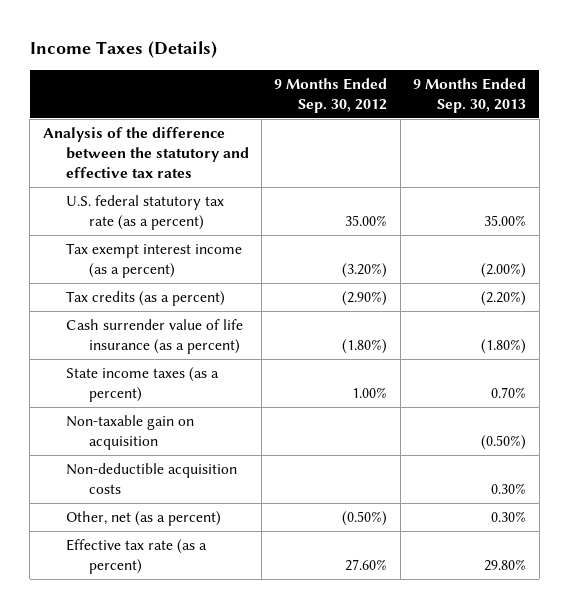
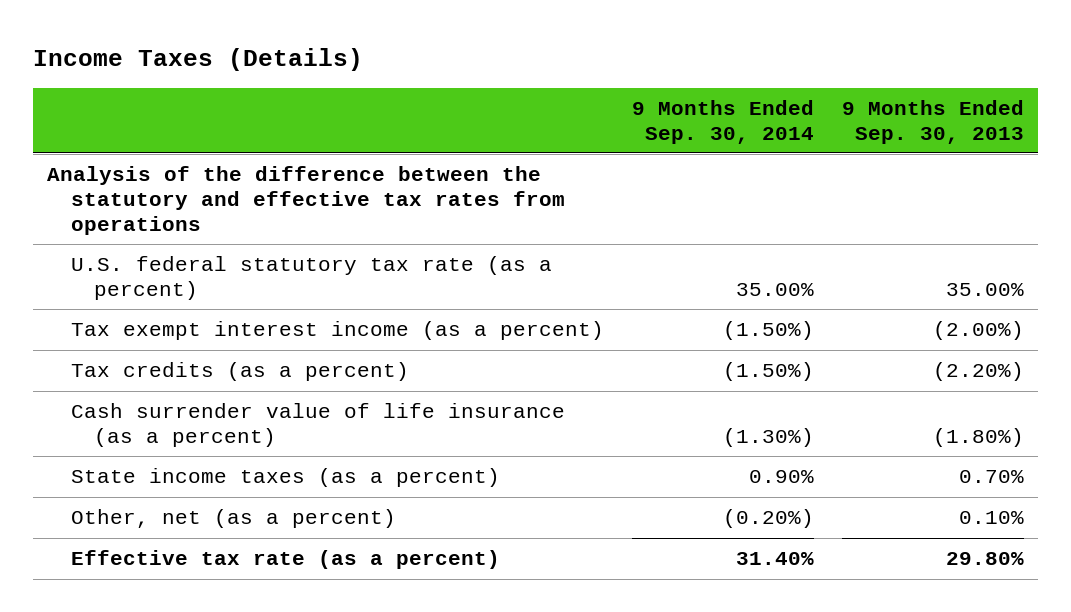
[274,77,388,113] 9 Months Ended Sep. 30, 2012 -> none
none -> [631,99,814,144] 9 Months Ended Sep. 30, 2014
[42,127,249,178] Analysis of the difference between the statutory and effective tax rates -> [47,166,565,235] Analysis of the difference between the statutory and effective tax rates from operations
[65,415,194,450] Non-taxable gain on acquisition -> none
[65,463,237,494] Non-deductible acquisition costs -> none
[491,511,527,523] 0.30% -> [958,511,1024,525] 0.10%

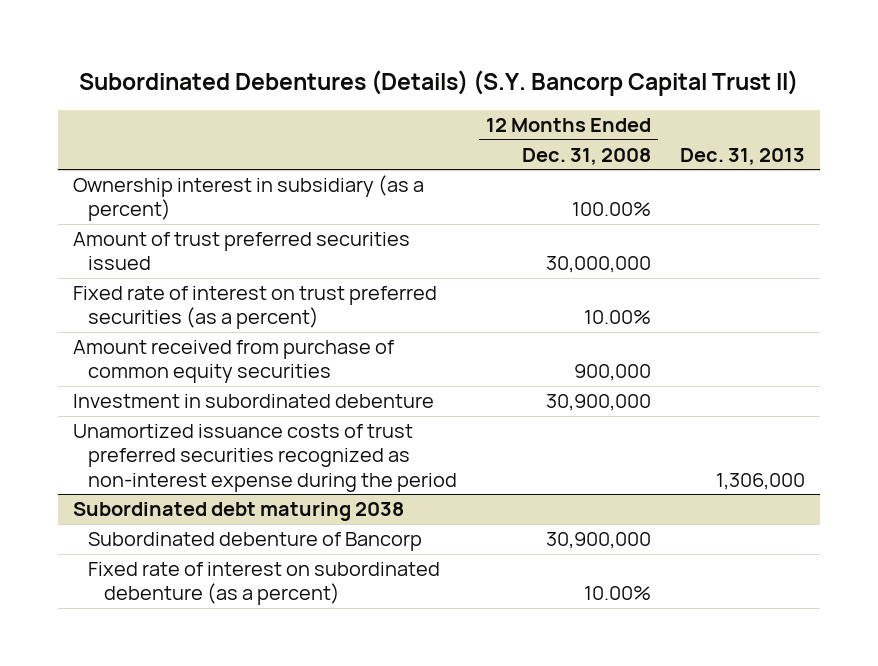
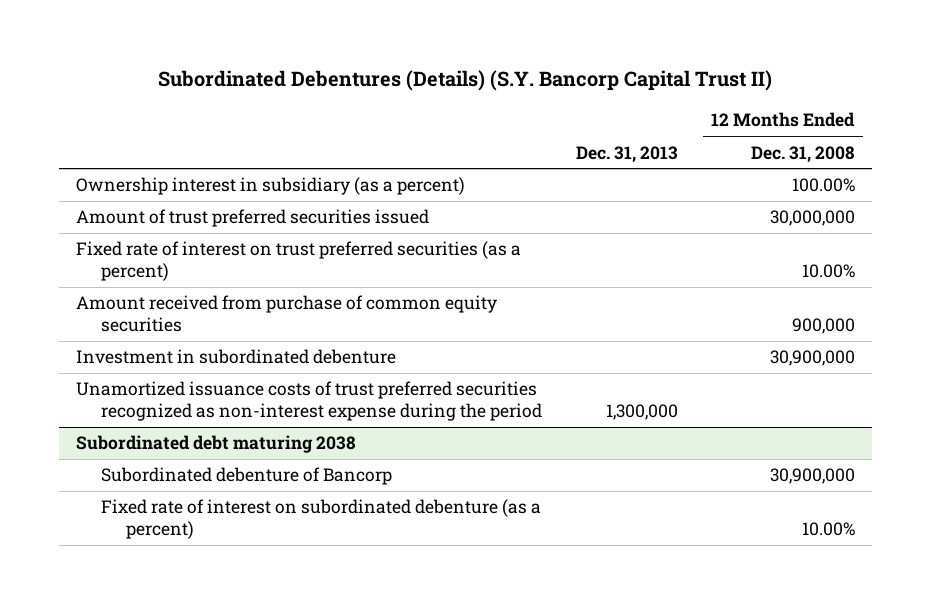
[716,472,806,490] 1,306,000 -> [605,404,678,421] 1,300,000

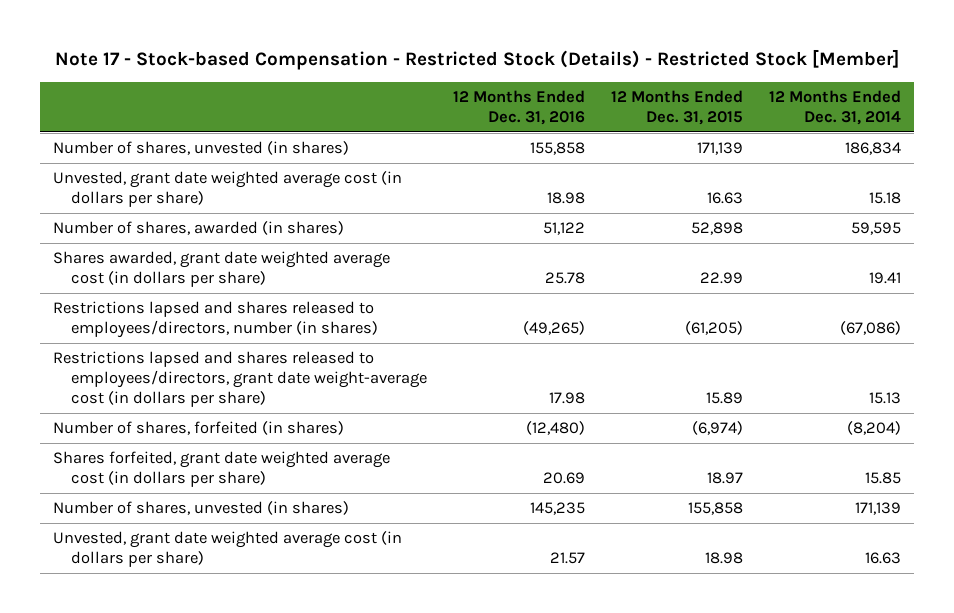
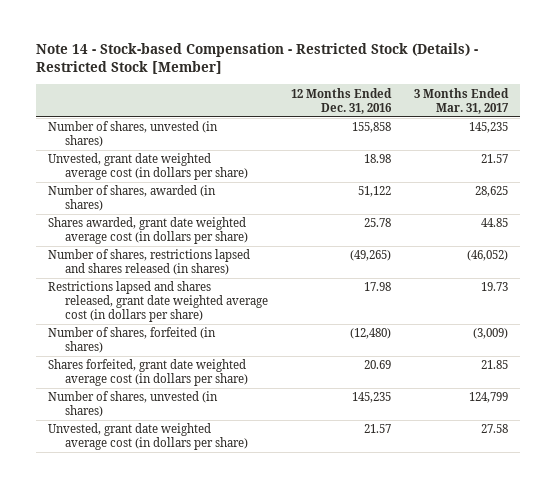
[55,49,900,71] Note 17 - Stock-based Compensation - Restricted Stock (Details) - Restricted Stock [Member] -> [35,43,478,75] Note 14 - Stock-based Compensation - Restricted Stock (Details) - Restricted Stock [Member]
[611,89,744,125] 12 Months Ended Dec. 31, 2015 -> none
[769,89,902,125] 12 Months Ended Dec. 31, 2014 -> none
none -> [414,87,510,114] 3 Months Ended Mar. 31, 2017
[52,301,379,339] Restrictions lapsed and shares released to employees/directors, number (in shares) -> [47,249,250,276] Number of shares, restrictions lapsed and shares released (in shares)
[52,351,428,407] Restrictions lapsed and shares released to employees/directors, grant date weight-average cost (in dollars per share) -> [47,281,268,323] Restrictions lapsed and shares released, grant date weighted average cost (in dollars per share)

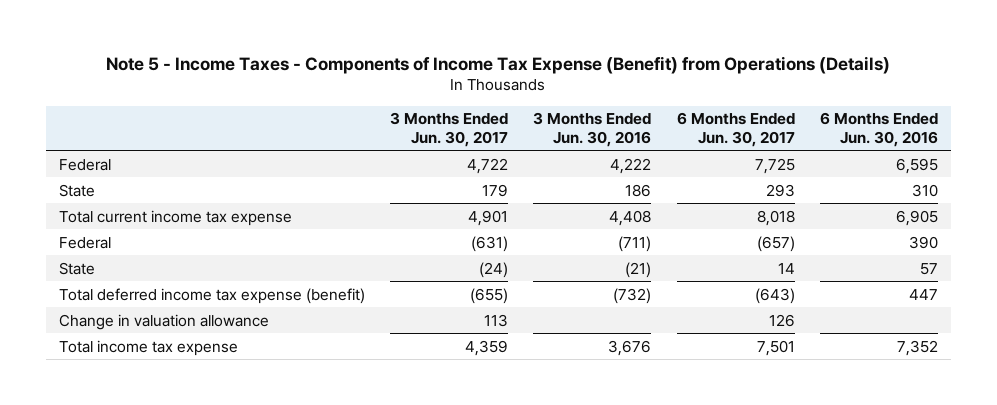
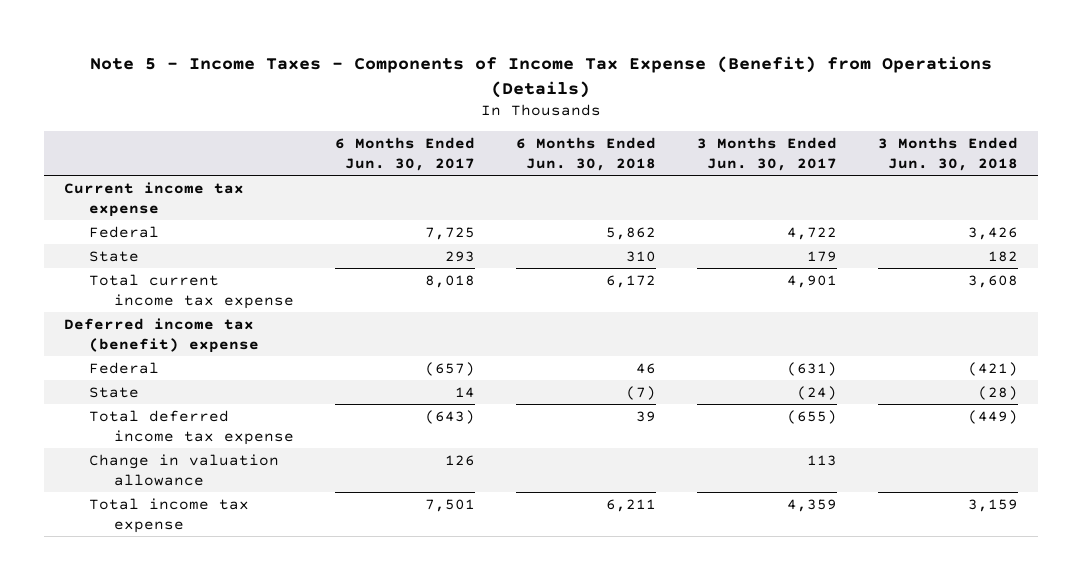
[533,112,652,147] 3 Months Ended Jun. 30, 2016 -> none
[820,112,939,147] 6 Months Ended Jun. 30, 2016 -> none
none -> [516,137,657,172] 6 Months Ended Jun. 30, 2018
none -> [877,137,1018,172] 3 Months Ended Jun. 30, 2018
none -> [64,181,245,217] Current income tax expense
none -> [64,317,260,353] Deferred income tax (benefit) expense
[58,287,365,304] Total deferred income tax expense (benefit) -> [89,409,295,445] Total deferred income tax expense

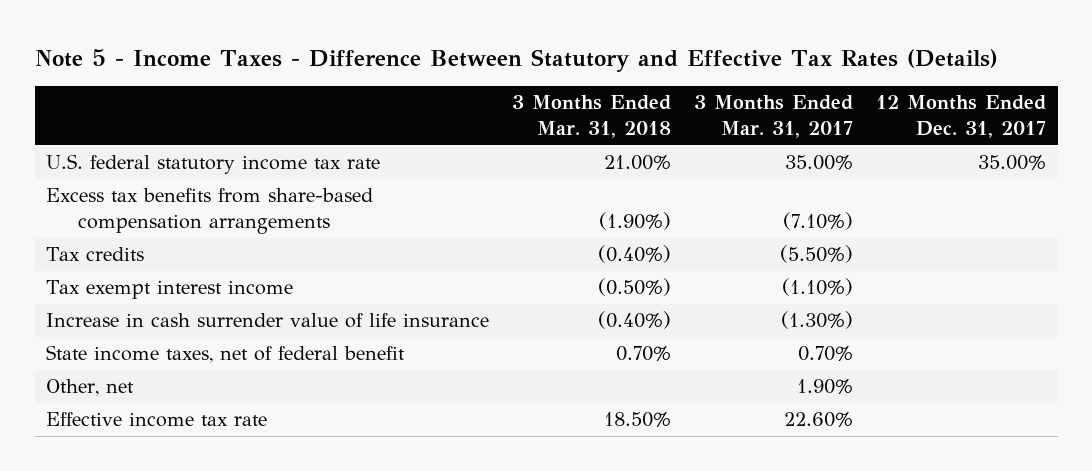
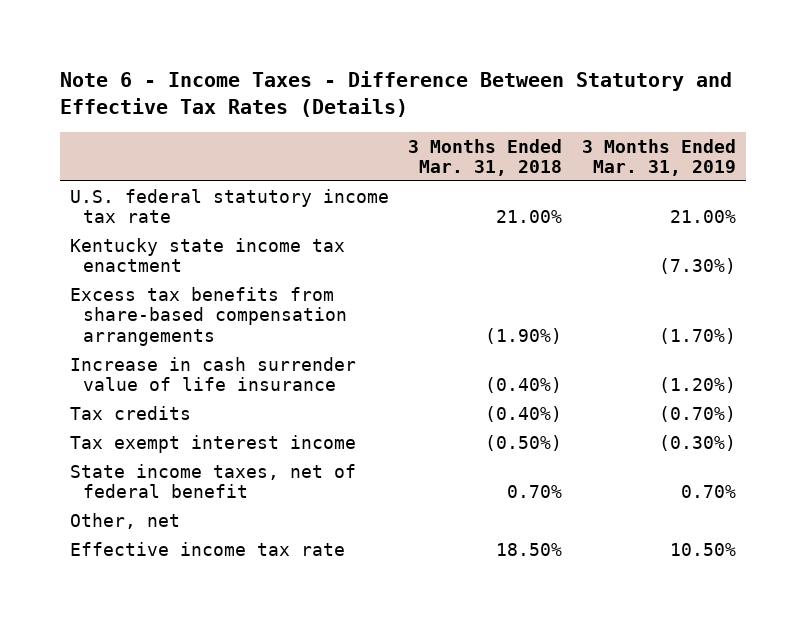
[34,48,998,72] Note 5 - Income Taxes - Difference Between Statutory and Effective Tax Rates (Details) -> [59,71,732,118] Note 6 - Income Taxes - Difference Between Statutory and Effective Tax Rates (Details)
[694,95,854,138] 3 Months Ended Mar. 31, 2017 -> none
[876,95,1047,138] 12 Months Ended Dec. 31, 2017 -> none
none -> [582,138,737,176] 3 Months Ended Mar. 31, 2019
none -> [69,237,345,273] Kentucky state income tax enactment
[46,313,490,329] Increase in cash surrender value of life insurance -> [69,356,356,392] Increase in cash surrender value of life insurance

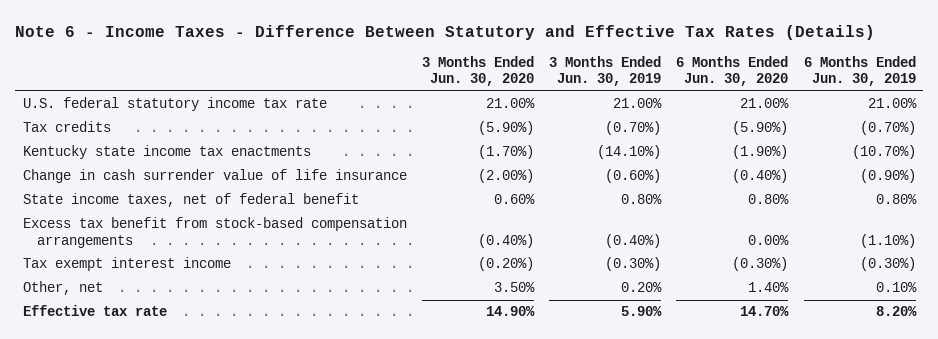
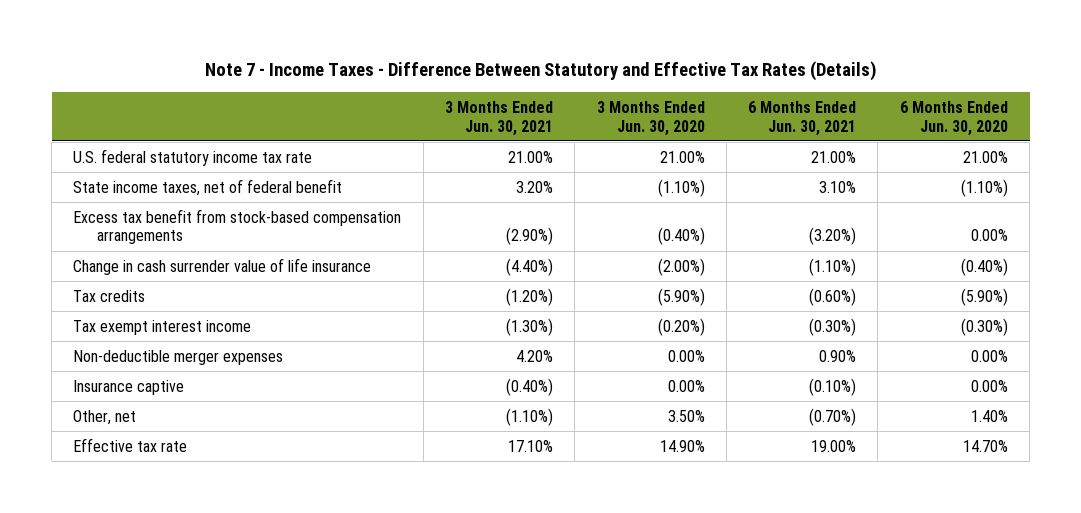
[14,24,875,40] Note 6 - Income Taxes - Difference Between Statutory and Effective Tax Rates (Details) -> [204,61,877,82] Note 7 - Income Taxes - Difference Between Statutory and Effective Tax Rates (Details)
[549,56,662,87] 3 Months Ended Jun. 30, 2019 -> none
[803,56,916,87] 6 Months Ended Jun. 30, 2019 -> none
none -> [444,100,553,136] 3 Months Ended Jun. 30, 2021
none -> [748,100,857,136] 6 Months Ended Jun. 30, 2021
[22,145,311,160] Kentucky state income tax enactments -> none
[493,194,535,205] 0.60% -> [657,178,705,197] (1.10%)
[748,194,790,205] 0.80% -> [960,178,1008,197] (1.10%)
[22,169,407,184] Change in cash surrender value of life insurance -> [73,257,372,275] Change in cash surrender value of life insurance
[22,121,111,133] Tax credits -> [73,289,146,302] Tax credits
none -> [73,349,284,365] Non-deductible merger expenses
none -> [73,379,185,395] Insurance captive

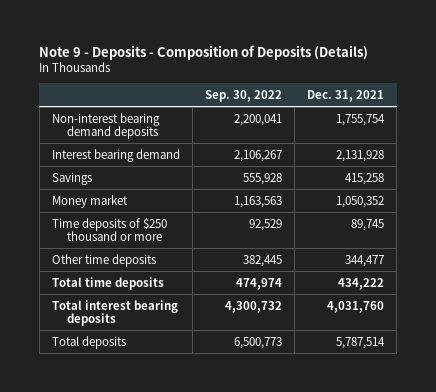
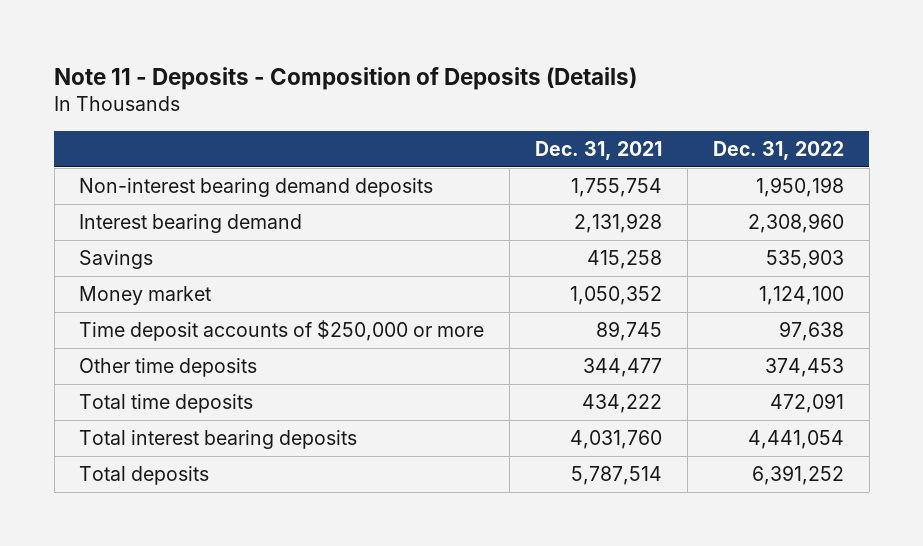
[39,44,369,60] Note 9 - Deposits - Composition of Deposits (Details) -> [54,66,638,90] Note 11 - Deposits - Composition of Deposits (Details)
[204,90,282,103] Sep. 30, 2022 -> none
none -> [712,141,844,161] Dec. 31, 2022
[51,217,167,242] Time deposits of $250 thousand or more -> [79,320,485,342] Time deposit accounts of $250,000 or more

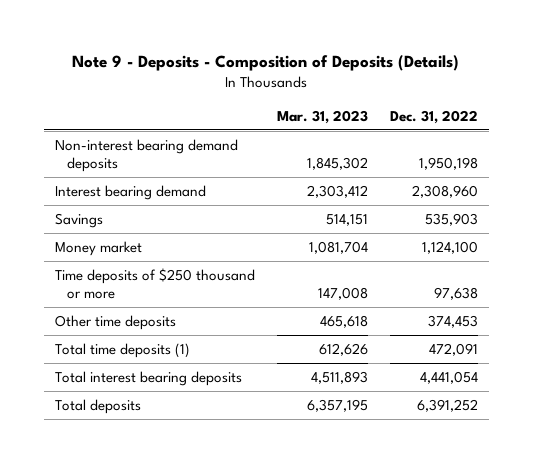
[54,66,638,90] Note 11 - Deposits - Composition of Deposits (Details) -> [72,54,460,71] Note 9 - Deposits - Composition of Deposits (Details)
[535,141,663,161] Dec. 31, 2021 -> none
none -> [276,109,368,124] Mar. 31, 2023
[79,320,485,342] Time deposit accounts of $250,000 or more -> [54,267,255,299] Time deposits of $250 thousand or more
[79,394,254,414] Total time deposits -> [54,342,190,358] Total time deposits (1)

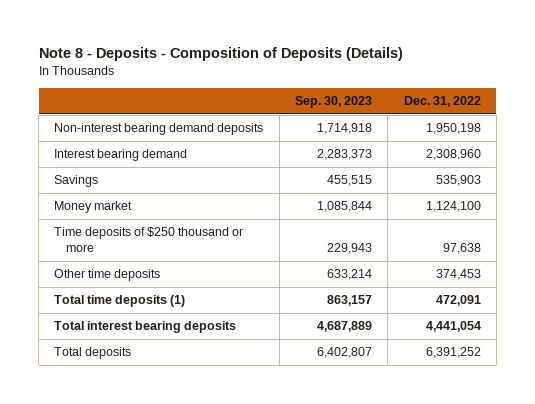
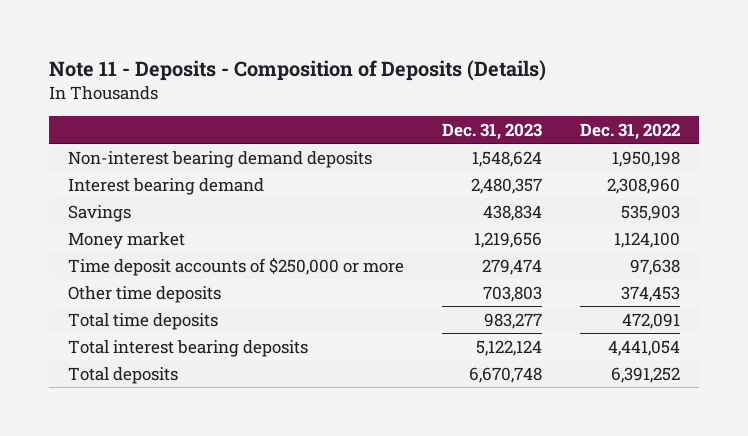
[38,47,403,62] Note 8 - Deposits - Composition of Deposits (Details) -> [48,59,546,81] Note 11 - Deposits - Composition of Deposits (Details)
[295,96,373,109] Sep. 30, 2023 -> none
none -> [442,122,543,140] Dec. 31, 2023
[54,227,244,253] Time deposits of $250 thousand or more -> [67,256,404,276] Time deposit accounts of $250,000 or more
[54,295,186,308] Total time deposits (1) -> [67,312,218,330] Total time deposits

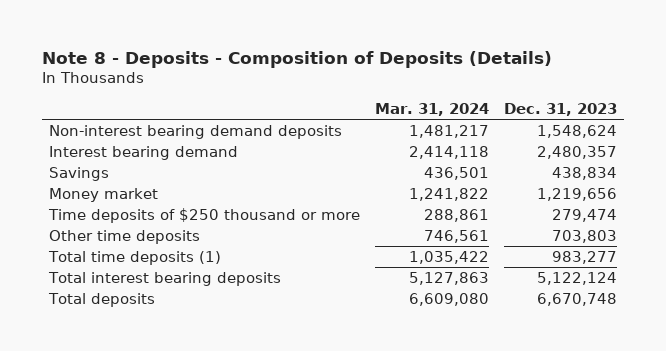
[48,59,546,81] Note 11 - Deposits - Composition of Deposits (Details) -> [41,50,552,68] Note 8 - Deposits - Composition of Deposits (Details)
[580,122,681,140] Dec. 31, 2022 -> none
none -> [375,102,490,116] Mar. 31, 2024
[67,256,404,276] Time deposit accounts of $250,000 or more -> [48,207,361,223] Time deposits of $250 thousand or more
[67,312,218,330] Total time deposits -> [48,250,222,265] Total time deposits (1)

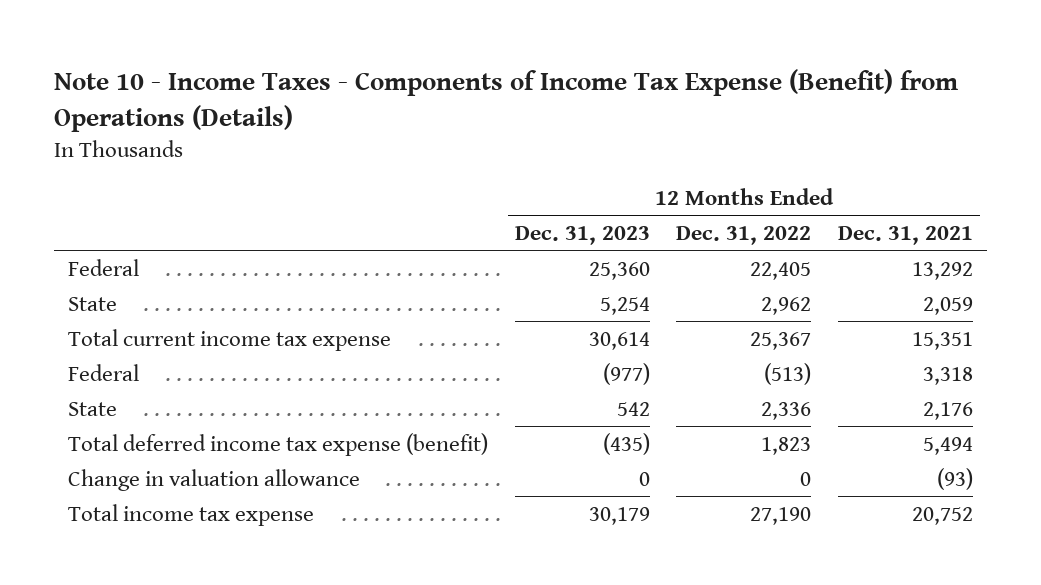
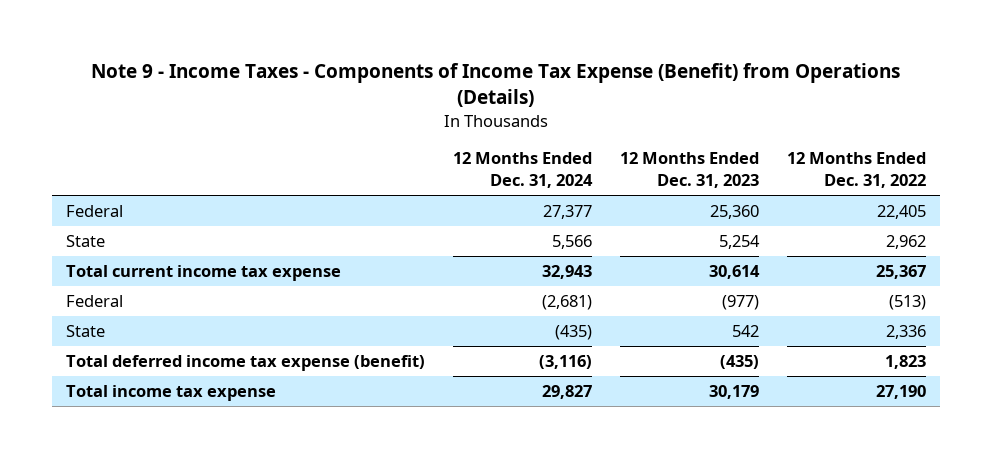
[54,69,959,133] Note 10 - Income Taxes - Components of Income Tax Expense (Benefit) from Operations (Details) -> [91,63,901,108] Note 9 - Income Taxes - Components of Income Tax Expense (Benefit) from Operations (Details)
[838,226,974,246] Dec. 31, 2021 -> none
none -> [453,152,594,189] 12 Months Ended Dec. 31, 2024
[67,468,360,491] Change in valuation allowance -> none

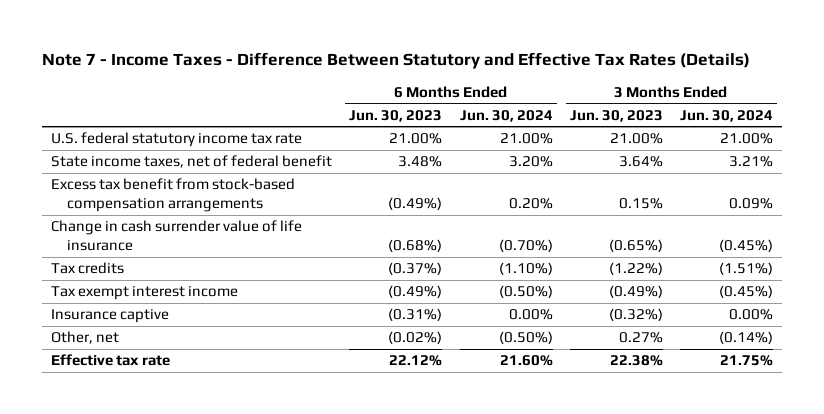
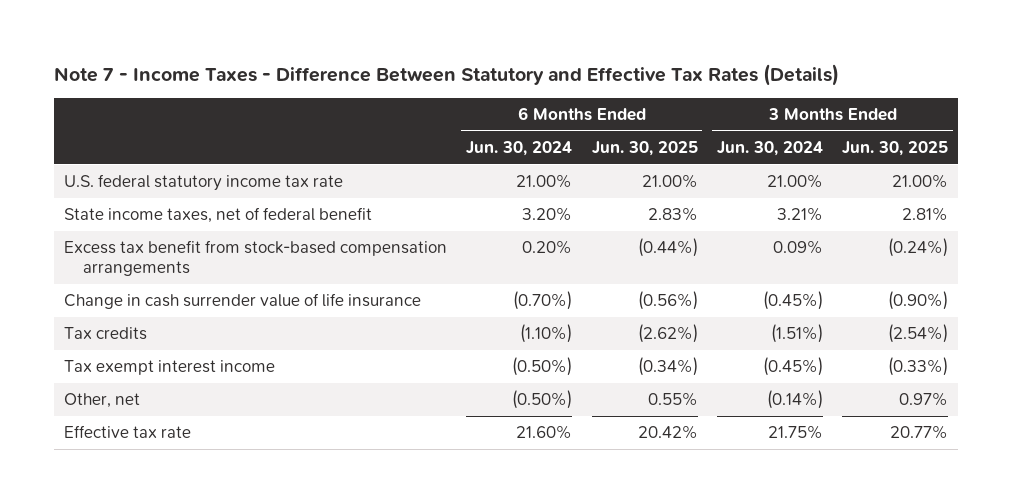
[349,109,443,122] Jun. 30, 2023 -> none
[569,109,663,122] Jun. 30, 2023 -> none
none -> [591,141,698,157] Jun. 30, 2025
none -> [842,141,949,157] Jun. 30, 2025
[51,309,170,324] Insurance captive -> none

